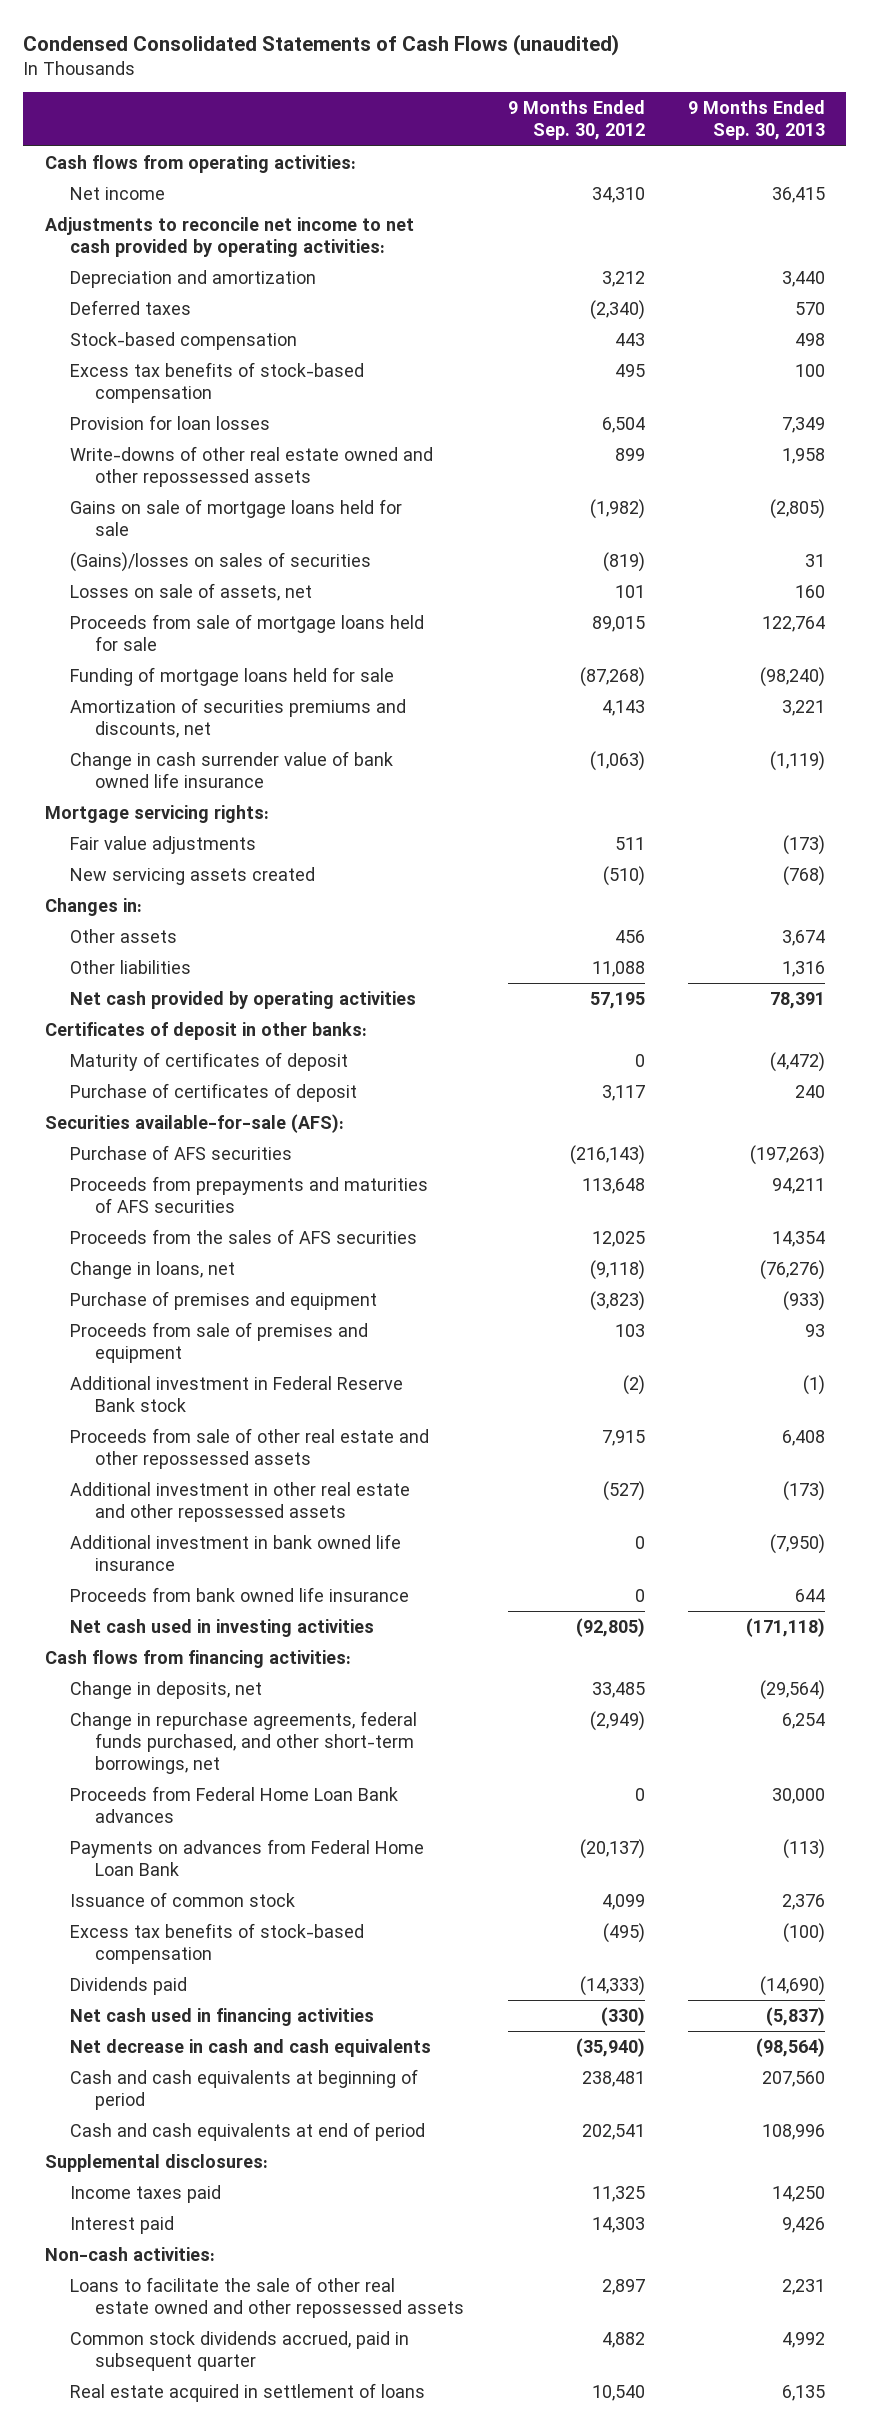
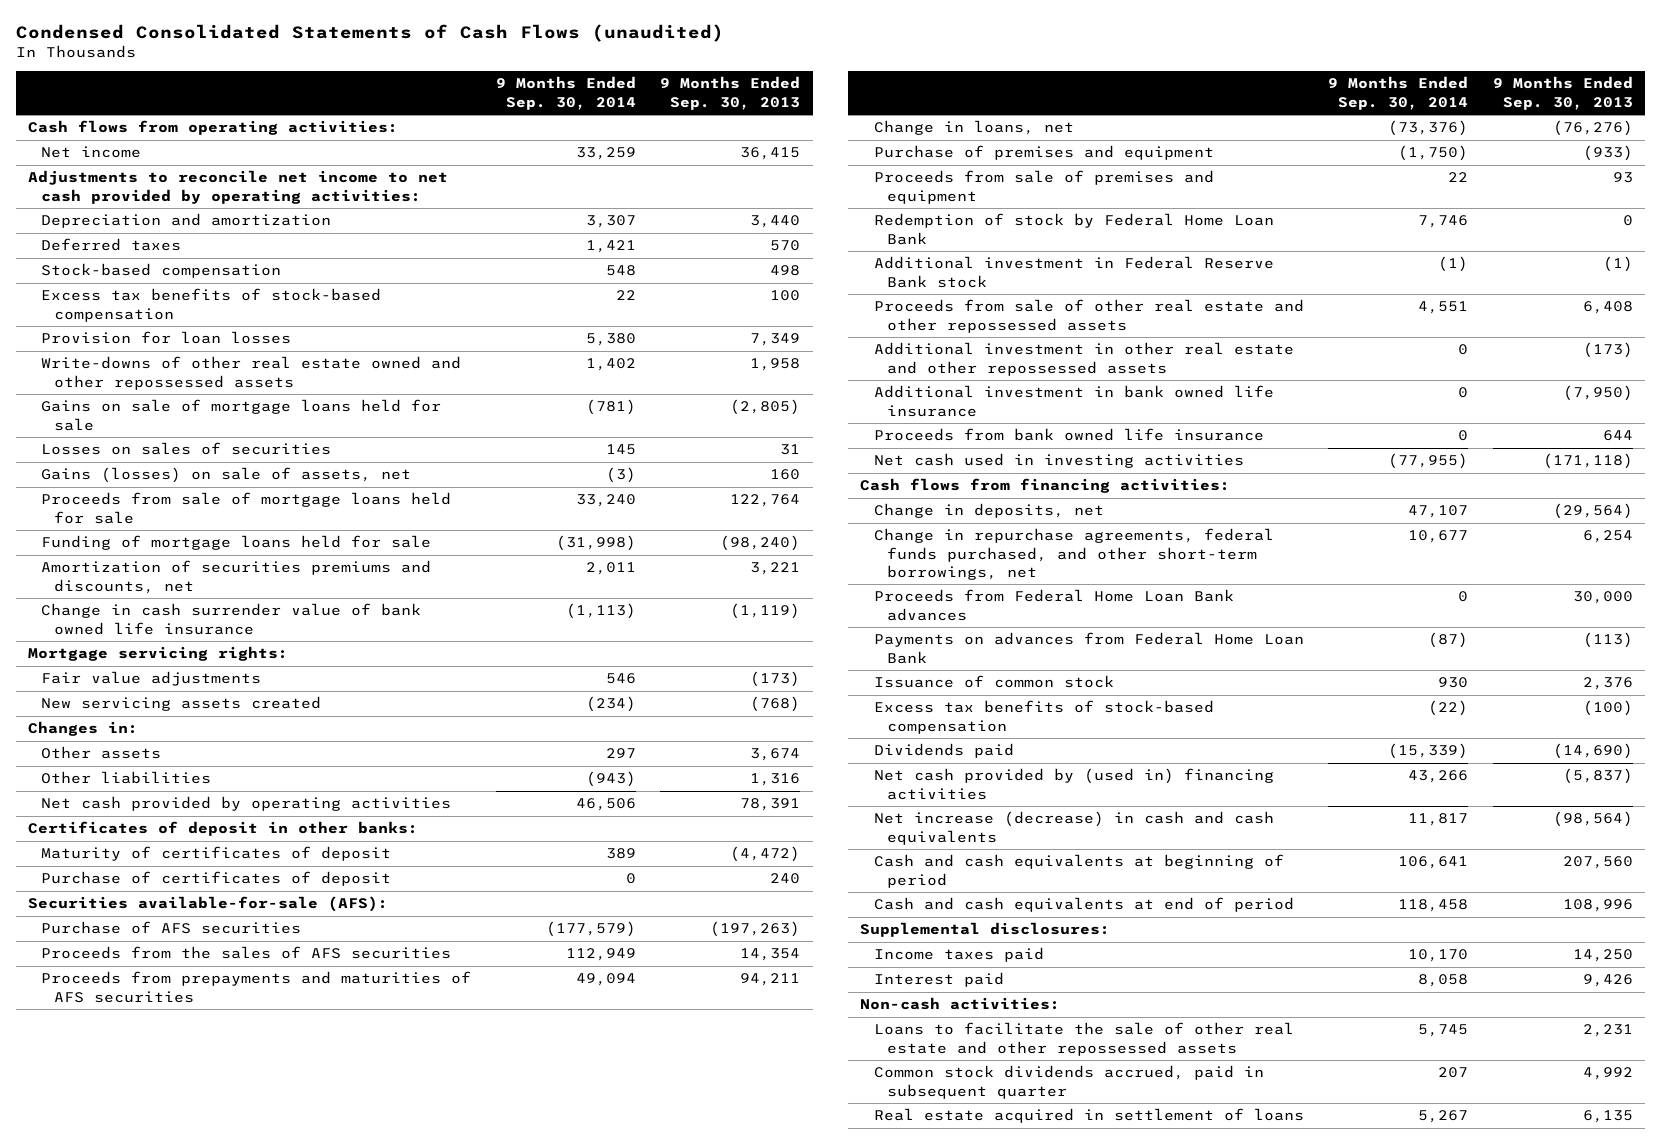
[507,100,645,141] 9 Months Ended Sep. 30, 2012 -> none
none -> [495,76,636,110] 9 Months Ended Sep. 30, 2014
[69,551,371,572] (Gains)/losses on sales of securities -> [41,442,332,456] Losses on sales of securities
[69,582,312,601] Losses on sale of assets, net -> [41,467,412,484] Gains (losses) on sale of assets, net
[69,1175,428,1214] Proceeds from prepayments and maturities of AFS securities -> [41,971,472,1003] Proceeds from prepayments and maturities of AFS securities
none -> [873,213,1274,245] Redemption of stock by Federal Home Loan Bank
[69,2007,374,2026] Net cash used in financing activities -> [873,768,1274,800] Net cash provided by (used in) financing activities
[69,2038,431,2057] Net decrease in cash and cash equivalents -> [873,811,1274,845] Net increase (decrease) in cash and cash equivalents
[69,2276,465,2319] Loans to facilitate the sale of other real estate owned and other repossessed assets -> [873,1022,1294,1056] Loans to facilitate the sale of other real estate and other repossessed assets

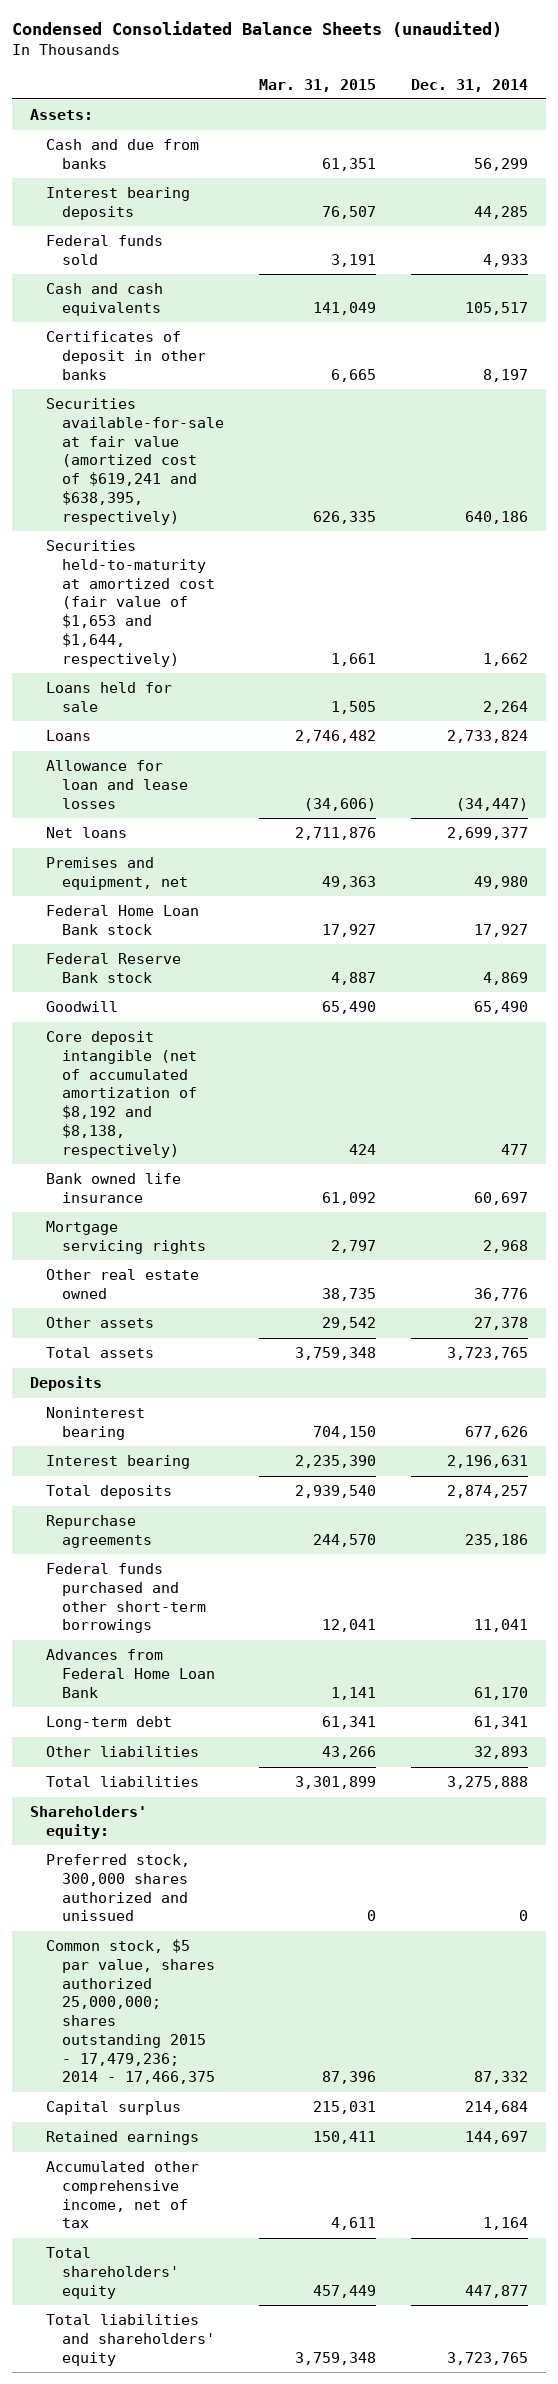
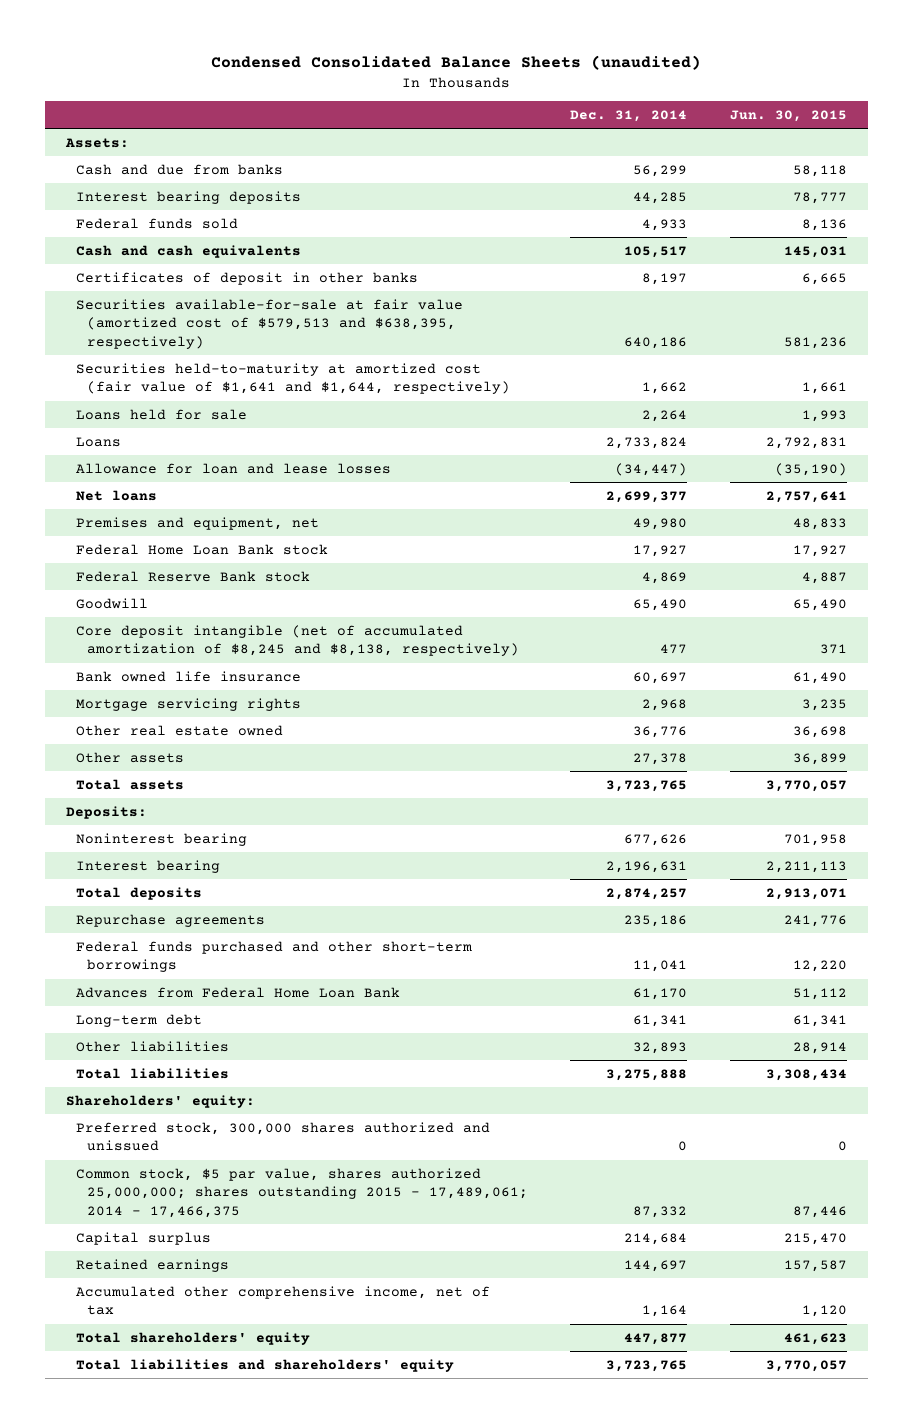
[259,78,377,92] Mar. 31, 2015 -> none
none -> [729,109,847,122] Jun. 30, 2015
[45,398,225,525] Securities available-for-sale at fair value (amortized cost of $619,241 and $638,395, respectively) -> [76,298,464,349] Securities available-for-sale at fair value (amortized cost of $579,513 and $638,395, respectively)
[45,540,216,667] Securities held-to-maturity at amortized cost (fair value of $1,653 and $1,644, respectively) -> [76,362,510,395] Securities held-to-maturity at amortized cost (fair value of $1,641 and $1,644, respectively)
[45,1031,198,1158] Core deposit intangible (net of accumulated amortization of $8,192 and $8,138, respectively) -> [76,624,519,657] Core deposit intangible (net of accumulated amortization of $8,245 and $8,138, respectively)
[29,1376,102,1392] Deposits -> [66,805,148,819] Deposits:
[45,1939,216,2085] Common stock, $5 par value, shares authorized 25,000,000; shares outstanding 2015 - 17,479,236; 2014 - 17,466,375 -> [76,1167,528,1218] Common stock, $5 par value, shares authorized 25,000,000; shares outstanding 2015 - 17,489,061; 2014 - 17,466,375

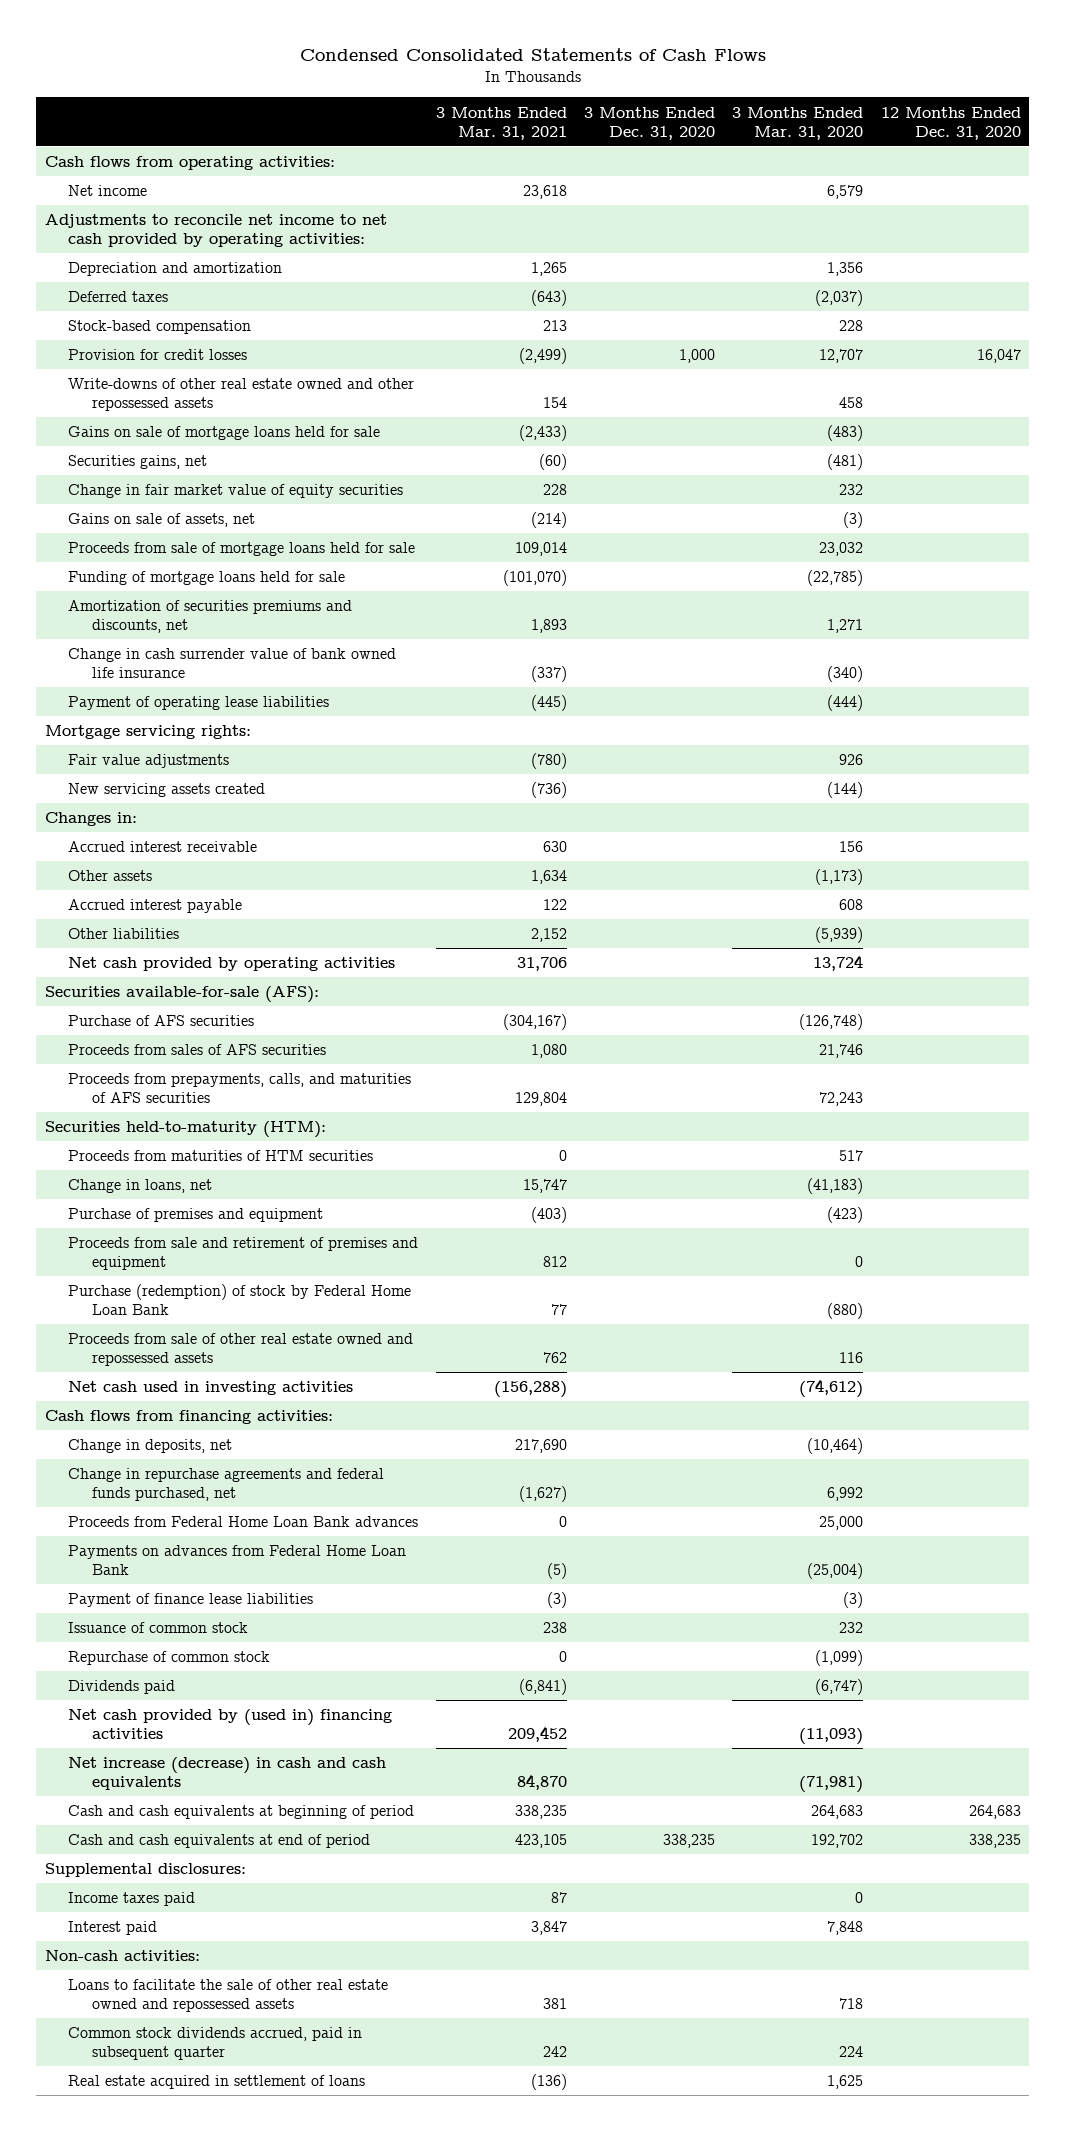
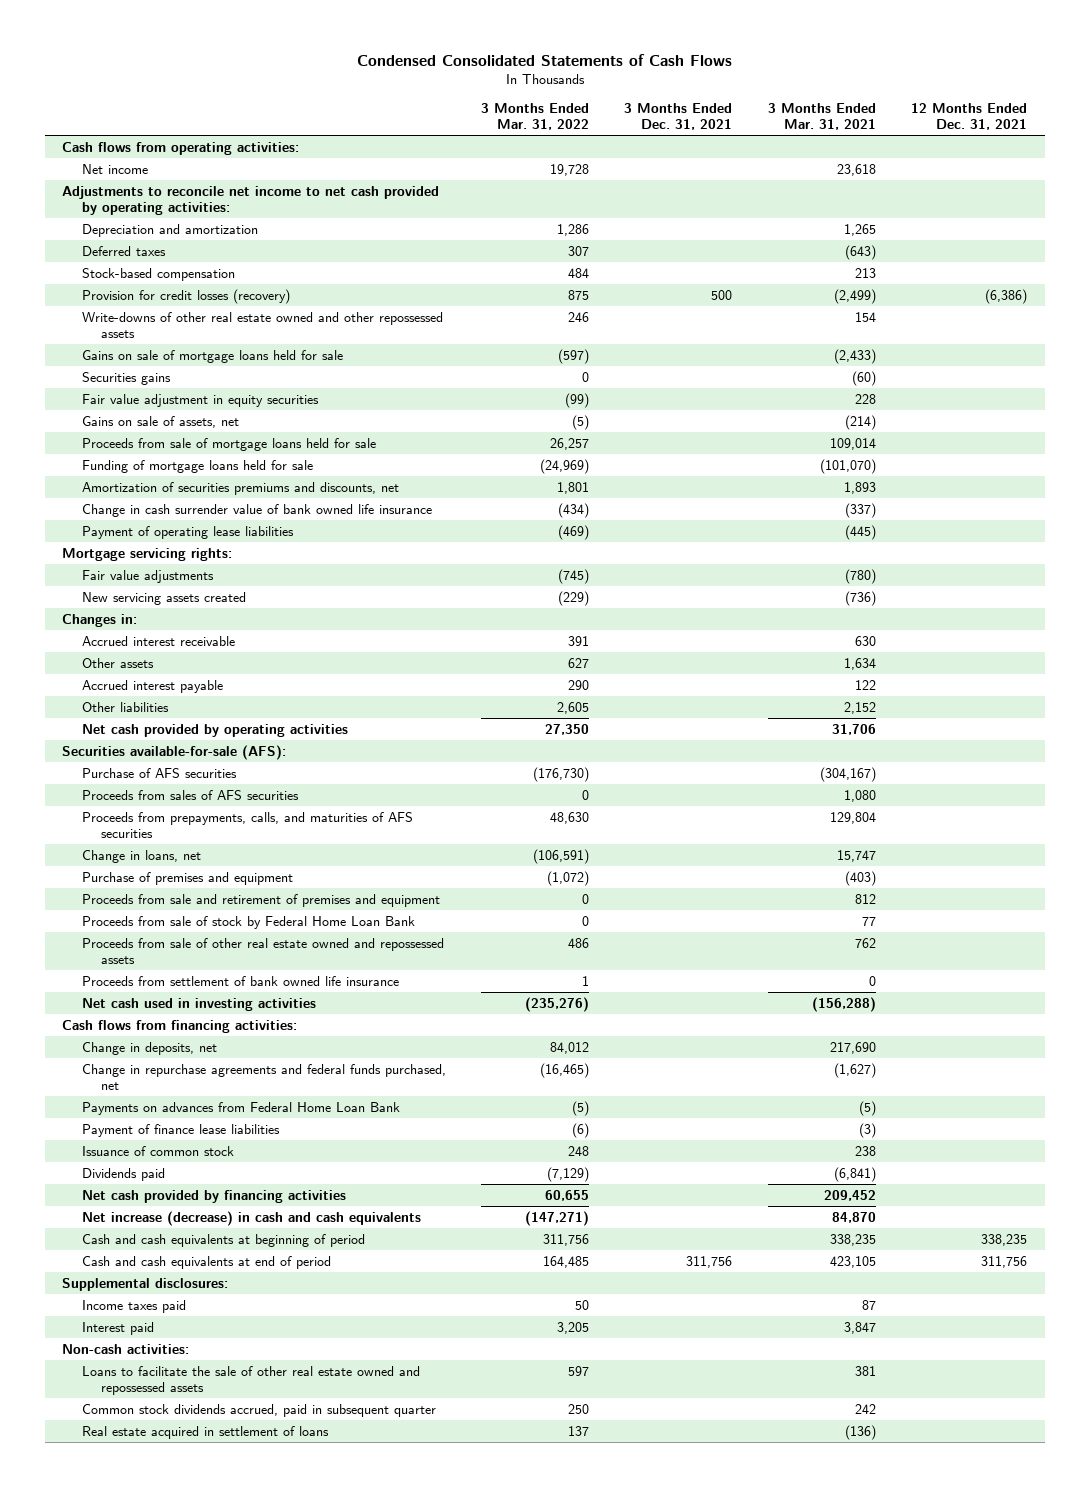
[584,106,716,140] 3 Months Ended Dec. 31, 2020 -> none
[732,106,864,140] 3 Months Ended Mar. 31, 2020 -> none
[880,106,1021,140] 12 Months Ended Dec. 31, 2020 -> none
none -> [481,102,590,130] 3 Months Ended Mar. 31, 2022
none -> [624,102,733,130] 3 Months Ended Dec. 31, 2021
none -> [910,102,1027,130] 12 Months Ended Dec. 31, 2021
[68,349,248,361] Provision for credit losses -> [81,288,290,304] Provision for credit losses (recovery)
[68,455,208,470] Securities gains, net -> [81,371,171,385] Securities gains
[68,484,404,499] Change in fair market value of equity securities -> [81,393,319,407] Fair value adjustment in equity securities
[45,1121,327,1139] Securities held-to-maturity (HTM): -> none
[68,1150,374,1162] Proceeds from maturities of HTM securities -> none
[68,1284,412,1316] Purchase (redemption) of stock by Federal Home Loan Bank -> [81,915,415,929] Proceeds from sale of stock by Federal Home Loan Bank
none -> [81,975,399,986] Proceeds from settlement of bank owned life insurance
[68,1516,419,1528] Proceeds from Federal Home Loan Bank advances -> none
[68,1651,271,1666] Repurchase of common stock -> none
[68,1709,393,1740] Net cash provided by (used in) financing activities -> [81,1189,346,1203] Net cash provided by financing activities

